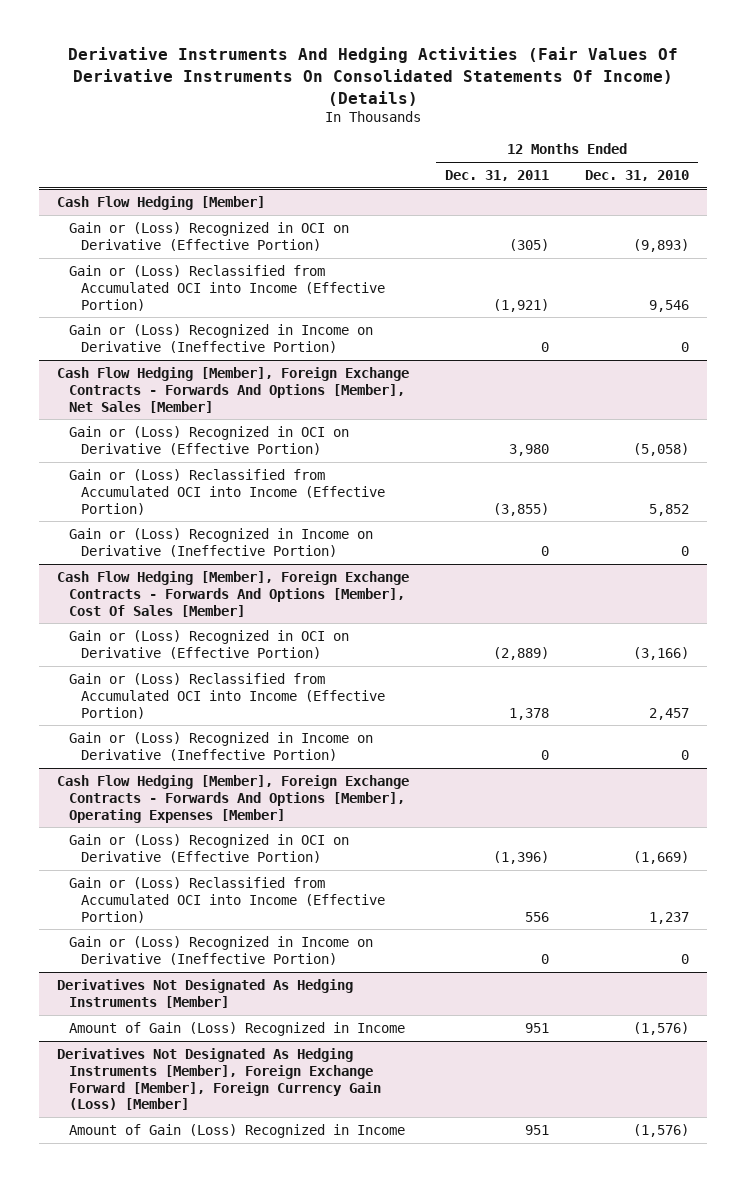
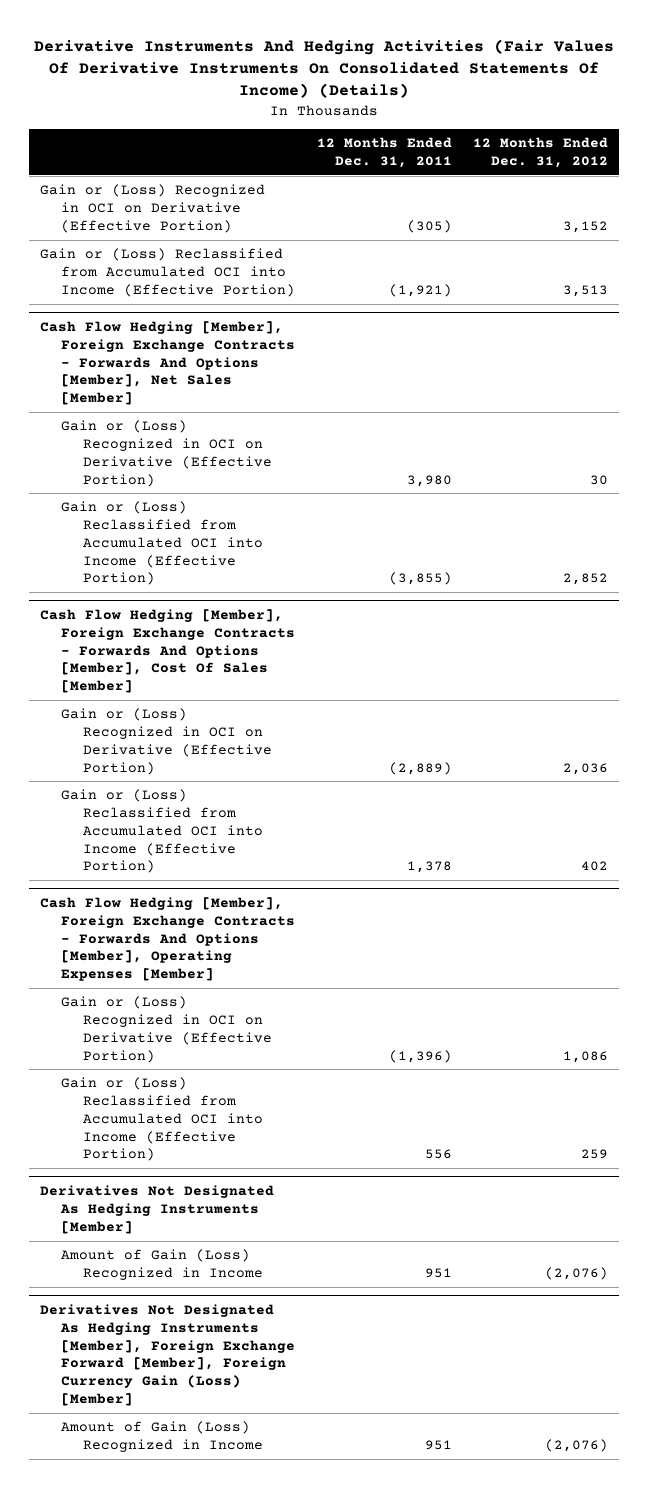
[585,170,690,182] Dec. 31, 2010 -> none
none -> [473,137,609,168] 12 Months Ended Dec. 31, 2012
[56,195,265,210] Cash Flow Hedging [Member] -> none
[68,323,373,353] Gain or (Loss) Recognized in Income on Derivative (Ineffective Portion) -> none
[68,527,373,557] Gain or (Loss) Recognized in Income on Derivative (Ineffective Portion) -> none
[68,731,373,761] Gain or (Loss) Recognized in Income on Derivative (Ineffective Portion) -> none
[68,935,373,965] Gain or (Loss) Recognized in Income on Derivative (Ineffective Portion) -> none

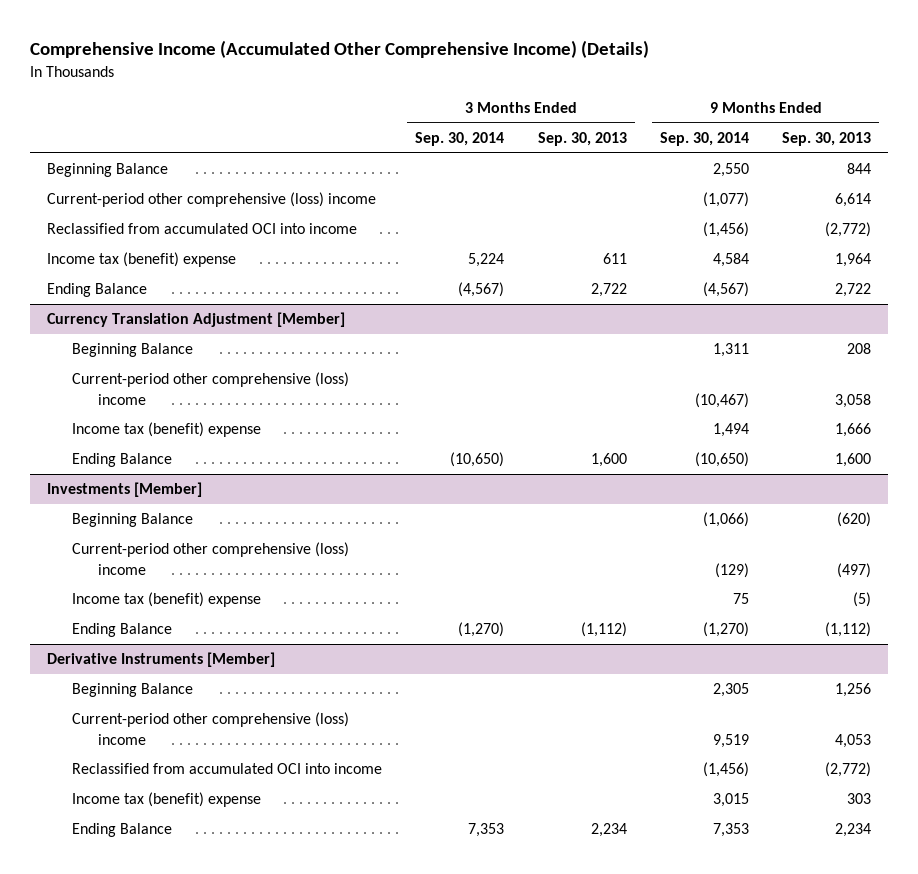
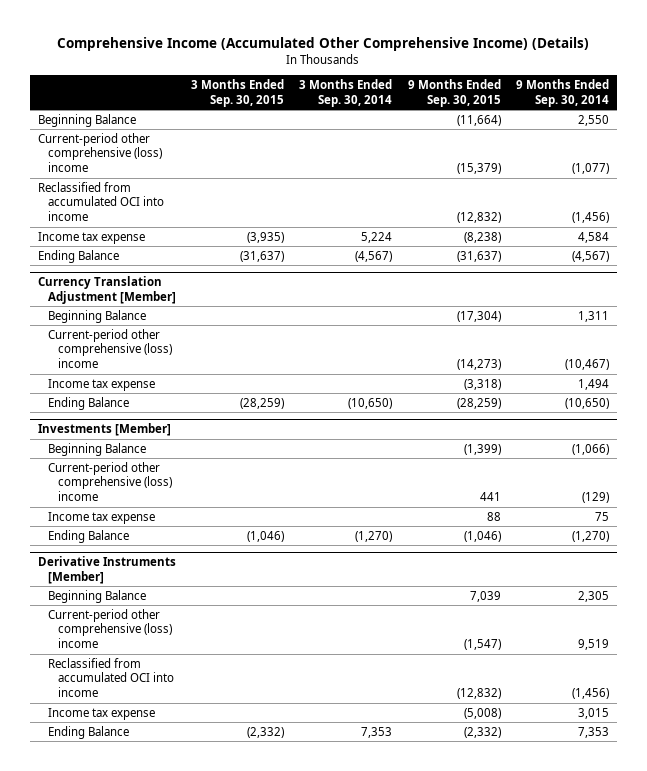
[537,132,627,147] Sep. 30, 2013 -> none
[782,132,872,147] Sep. 30, 2013 -> none
none -> [190,79,284,107] 3 Months Ended Sep. 30, 2015
none -> [407,79,501,107] 9 Months Ended Sep. 30, 2015
[46,252,236,268] Income tax (benefit) expense -> [37,231,145,244] Income tax expense
[72,422,262,438] Income tax (benefit) expense -> [47,378,155,391] Income tax expense
[72,592,262,608] Income tax (benefit) expense -> [47,511,155,524] Income tax expense
[72,792,262,808] Income tax (benefit) expense -> [47,707,155,720] Income tax expense

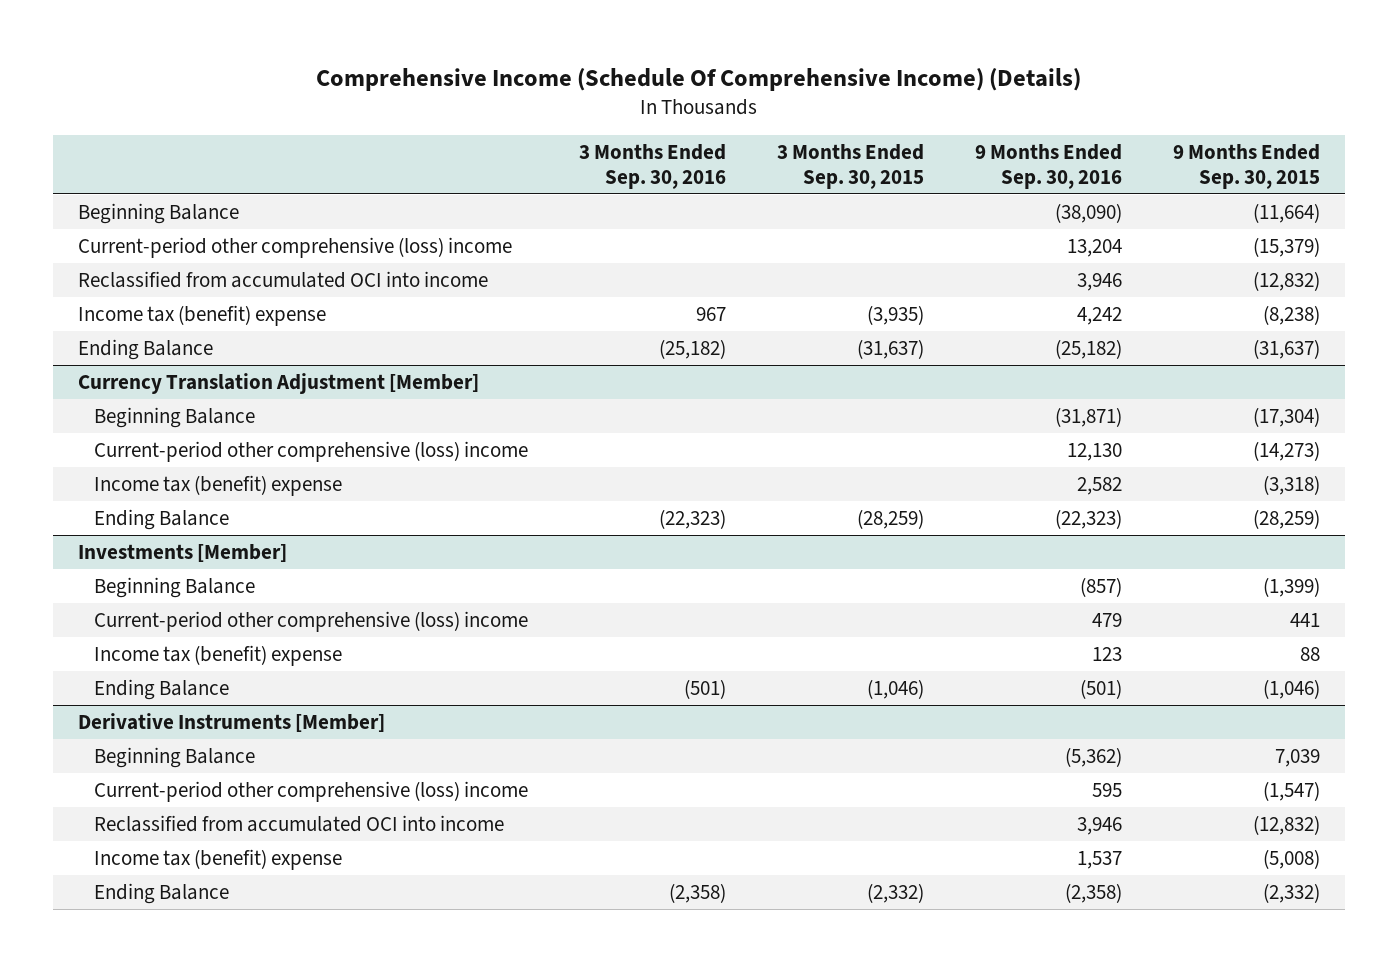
[57,37,590,52] Comprehensive Income (Accumulated Other Comprehensive Income) (Details) -> [315,67,1081,91] Comprehensive Income (Schedule Of Comprehensive Income) (Details)
[299,79,393,107] 3 Months Ended Sep. 30, 2014 -> none
[515,79,609,107] 9 Months Ended Sep. 30, 2014 -> none
none -> [579,144,727,189] 3 Months Ended Sep. 30, 2016
none -> [975,144,1123,189] 9 Months Ended Sep. 30, 2016
[37,231,145,244] Income tax expense -> [78,305,327,327] Income tax (benefit) expense
[47,378,155,391] Income tax expense -> [94,475,343,497] Income tax (benefit) expense
[47,511,155,524] Income tax expense -> [94,645,343,667] Income tax (benefit) expense
[47,707,155,720] Income tax expense -> [94,849,343,871] Income tax (benefit) expense

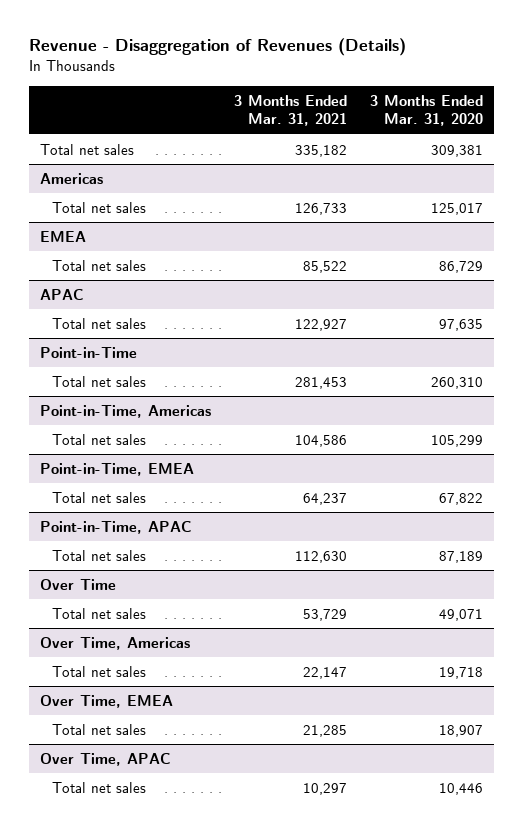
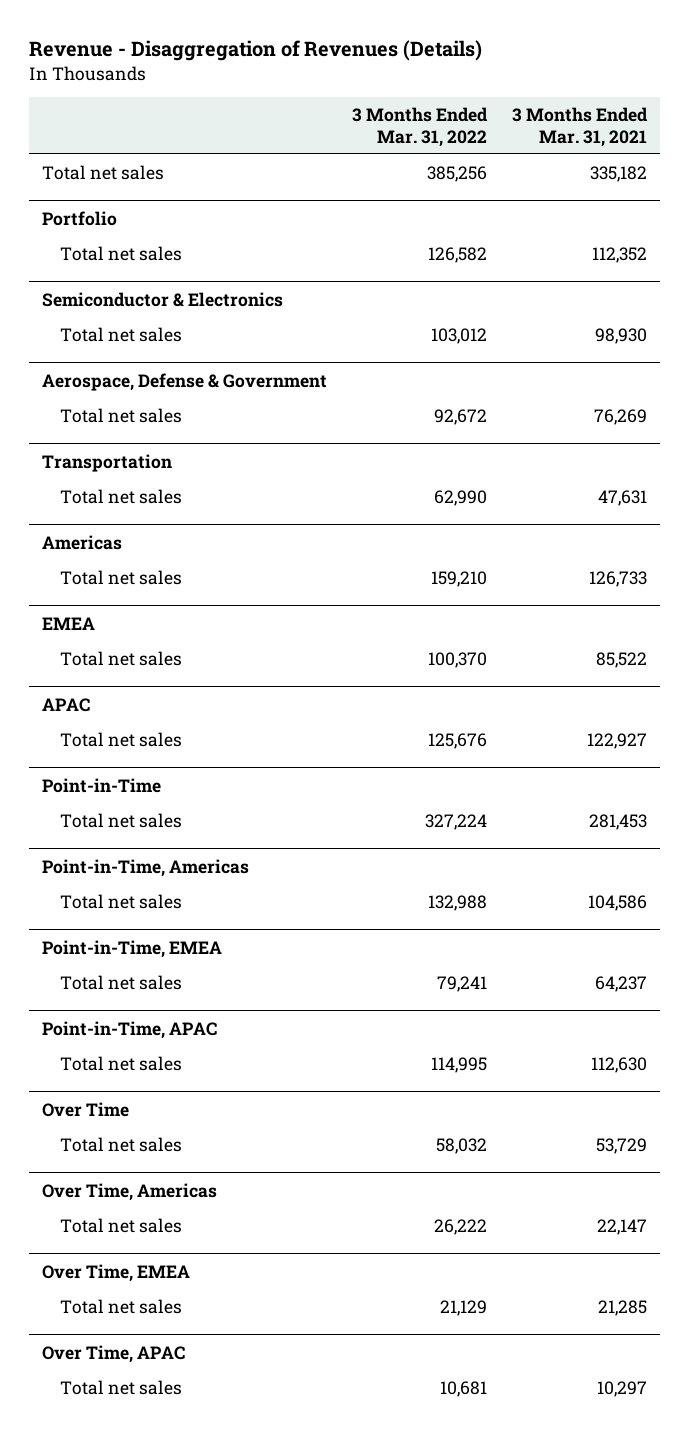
[369,94,483,127] 3 Months Ended Mar. 31, 2020 -> none
none -> [351,106,488,147] 3 Months Ended Mar. 31, 2022
none -> [41,210,117,226] Portfolio
none -> [59,245,182,261] Total net sales
none -> [41,291,283,307] Semiconductor & Electronics
none -> [59,326,182,342] Total net sales
none -> [41,372,327,391] Aerospace, Defense & Government
none -> [59,407,182,423] Total net sales
none -> [41,453,172,472] Transportation
none -> [59,488,182,504] Total net sales

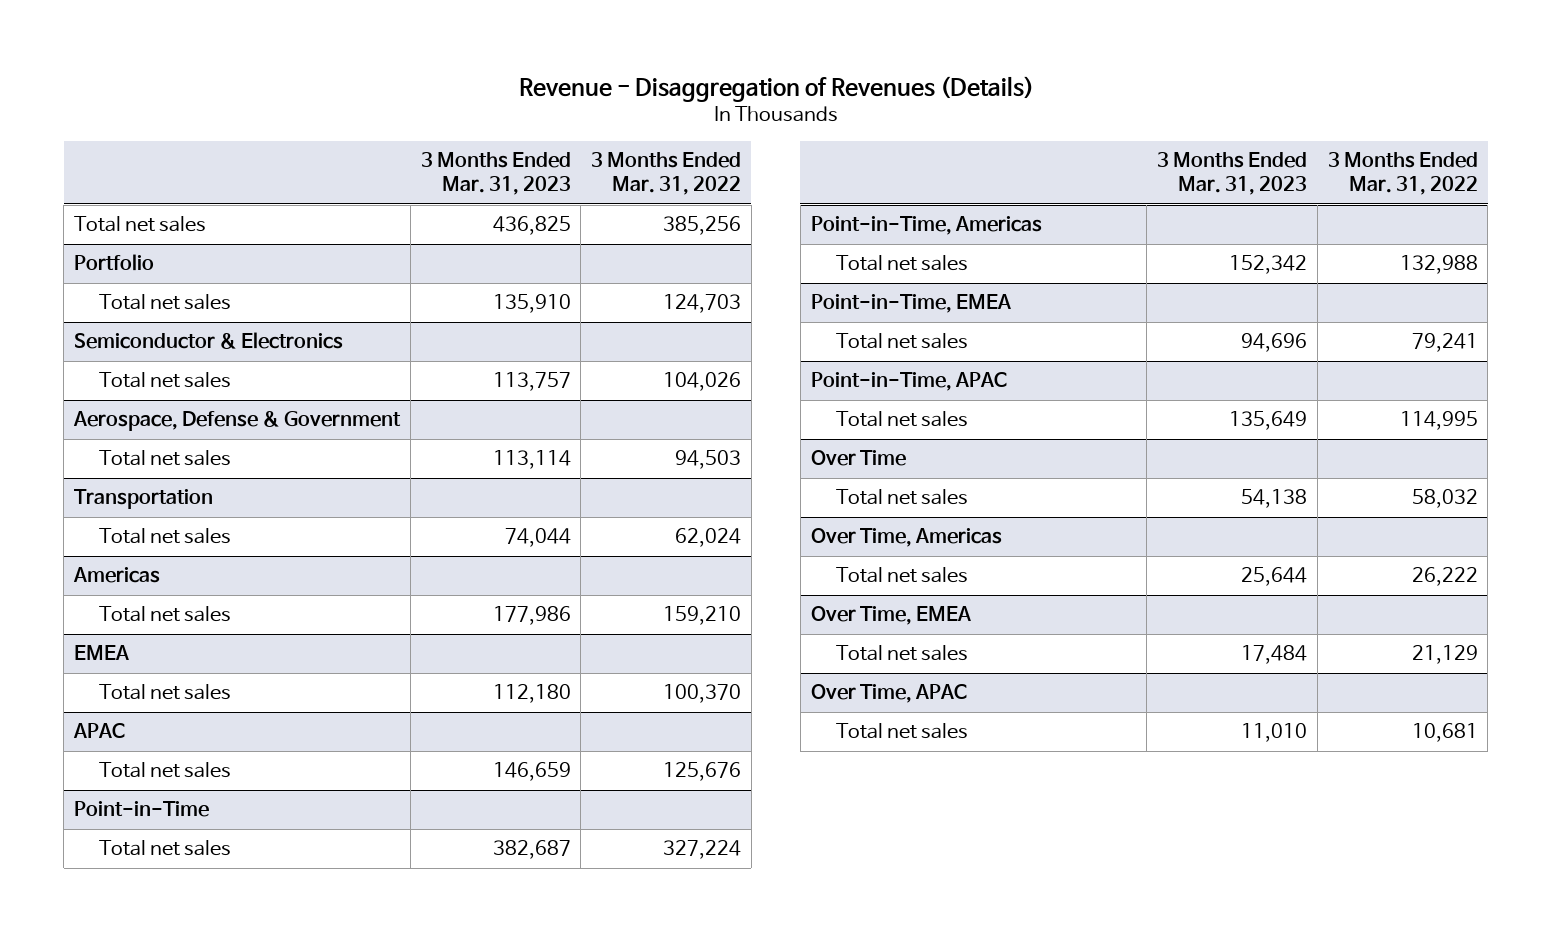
[512,106,649,147] 3 Months Ended Mar. 31, 2021 -> none
none -> [420,152,571,196] 3 Months Ended Mar. 31, 2023
[427,246,487,263] 126,582 -> [662,294,741,314] 124,703
[430,327,487,344] 103,012 -> [662,372,741,392] 104,026
[433,408,487,425] 92,672 -> [674,450,741,470] 94,503
[433,489,487,506] 62,990 -> [674,528,741,548] 62,024

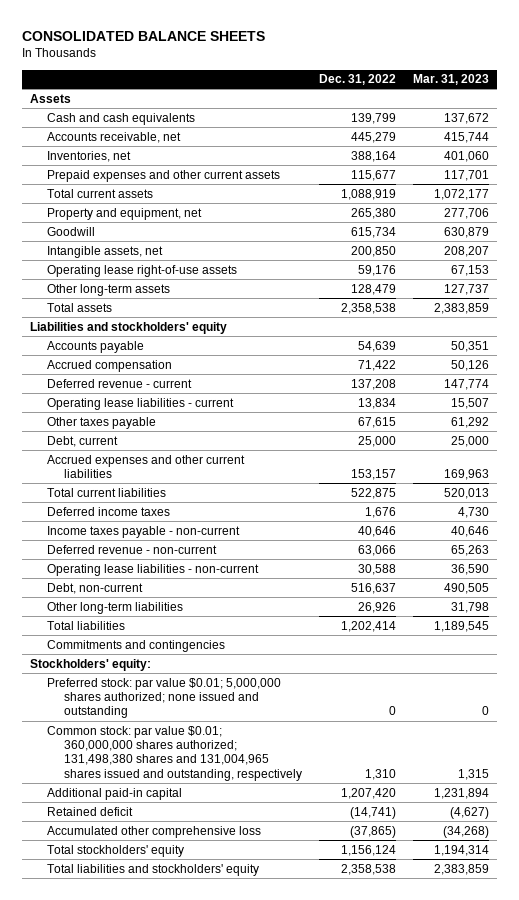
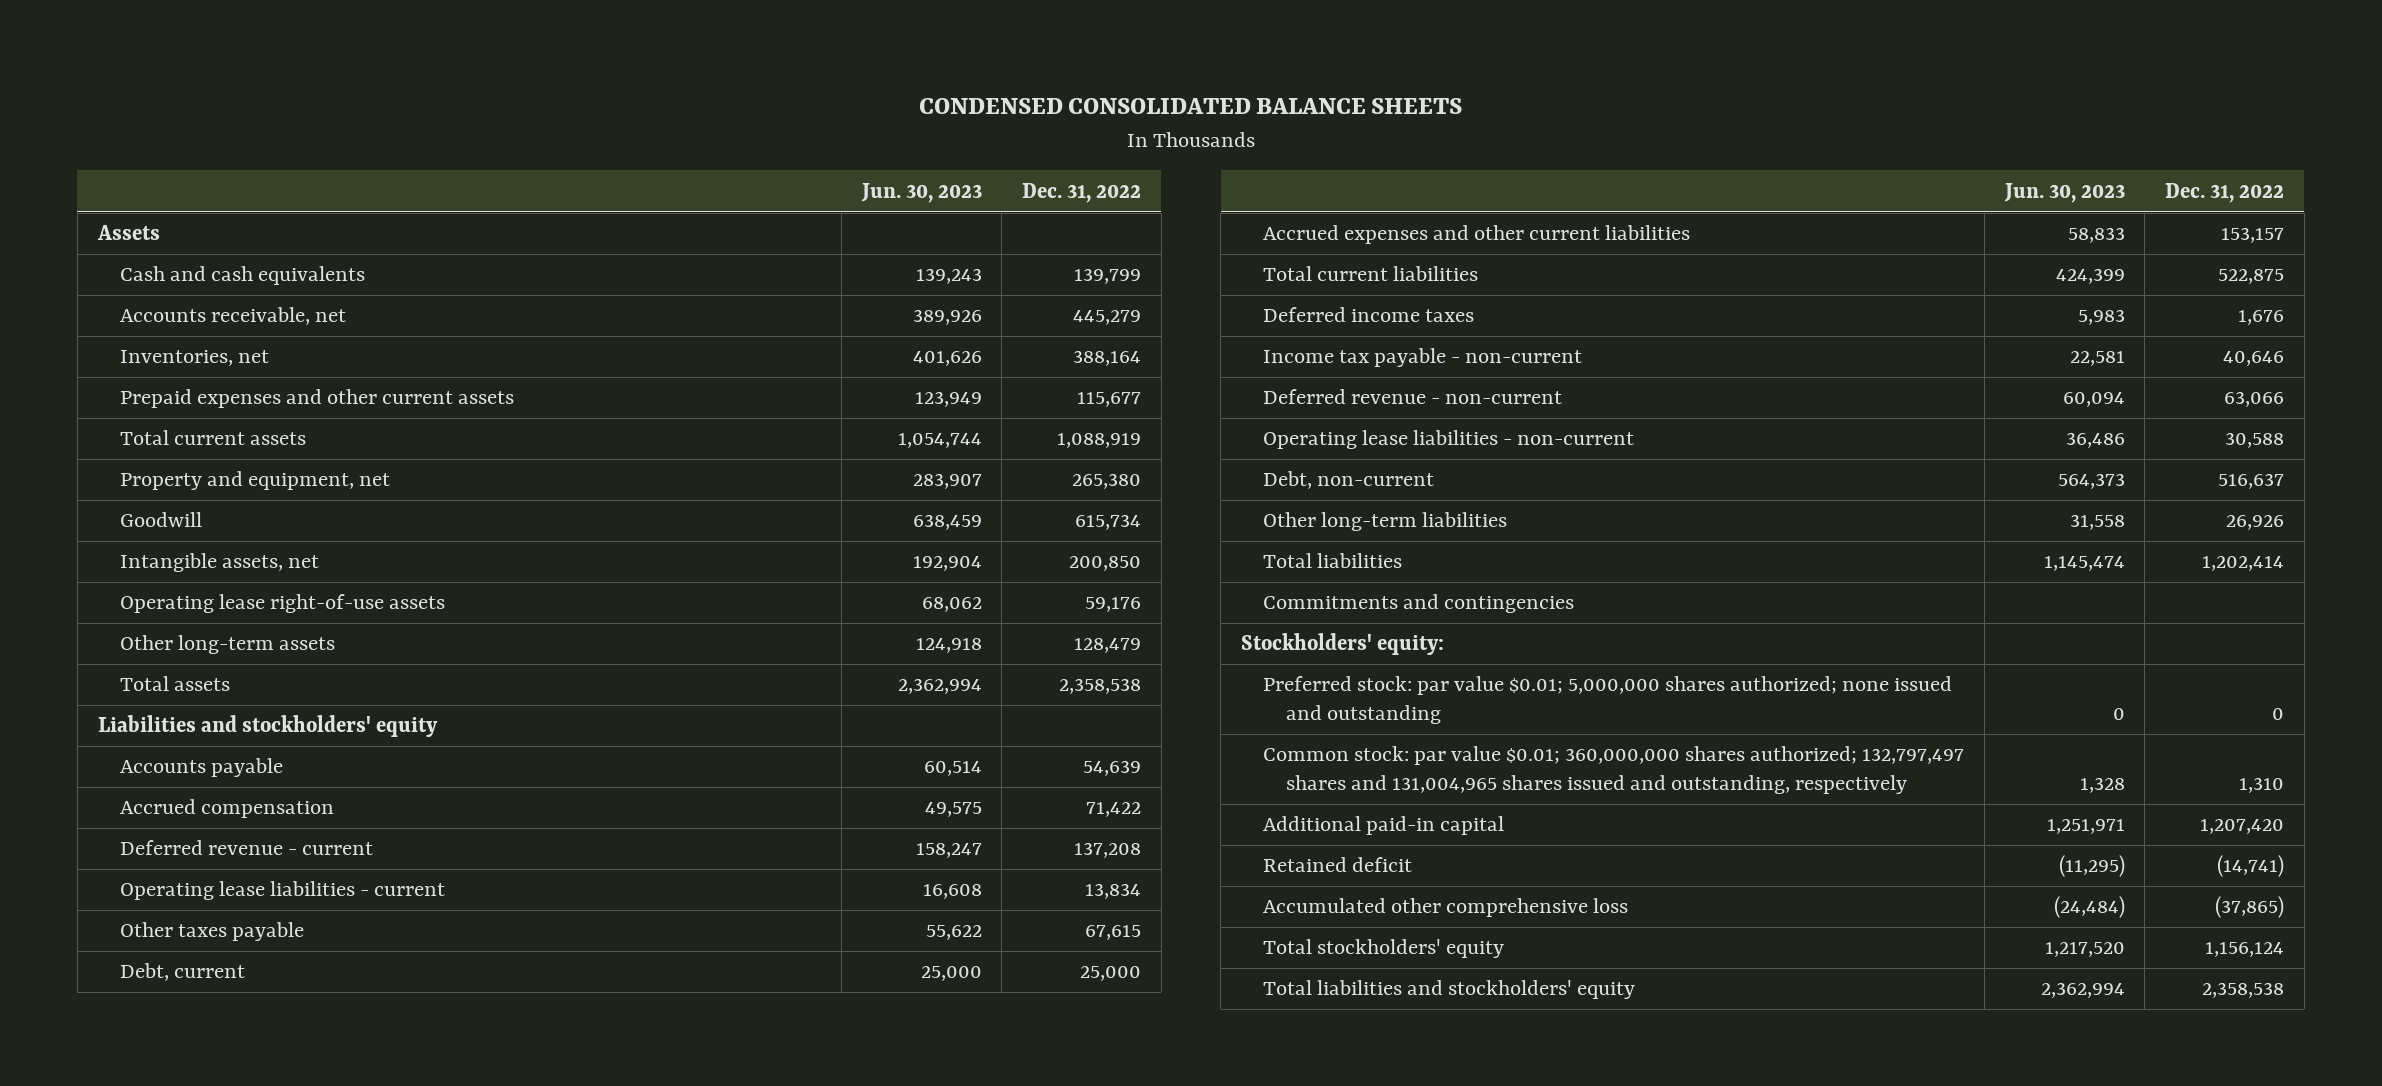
[22,31,266,42] CONSOLIDATED BALANCE SHEETS -> [918,98,1462,115] CONDENSED CONSOLIDATED BALANCE SHEETS
[412,74,489,86] Mar. 31, 2023 -> none
none -> [860,182,982,203] Jun. 30, 2023
[47,525,241,538] Income taxes payable - non-current -> [1263,348,1583,368] Income tax payable - non-current
[47,725,302,781] Common stock: par value $0.01; 360,000,000 shares authorized; 131,498,380 shares and 131,004,965 shares issued and outstanding, respectively -> [1263,746,1965,794] Common stock: par value $0.01; 360,000,000 shares authorized; 132,797,497 shares and 131,004,965 shares issued and outstanding, respectively

